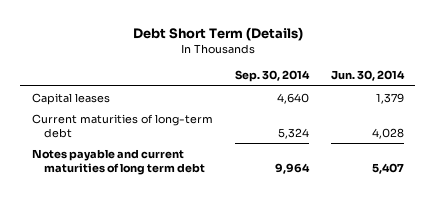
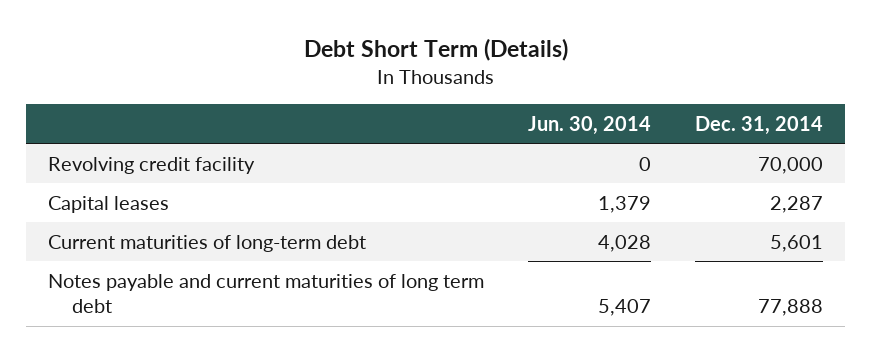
[234,70,310,83] Sep. 30, 2014 -> none
none -> [695,116,824,136] Dec. 31, 2014
none -> [48,156,256,174] Revolving credit facility

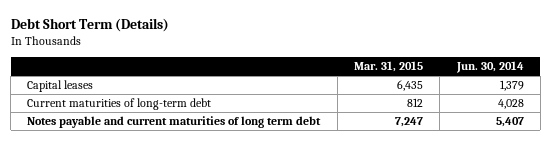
[695,116,824,136] Dec. 31, 2014 -> none
none -> [353,61,423,73] Mar. 31, 2015
[48,156,256,174] Revolving credit facility -> none

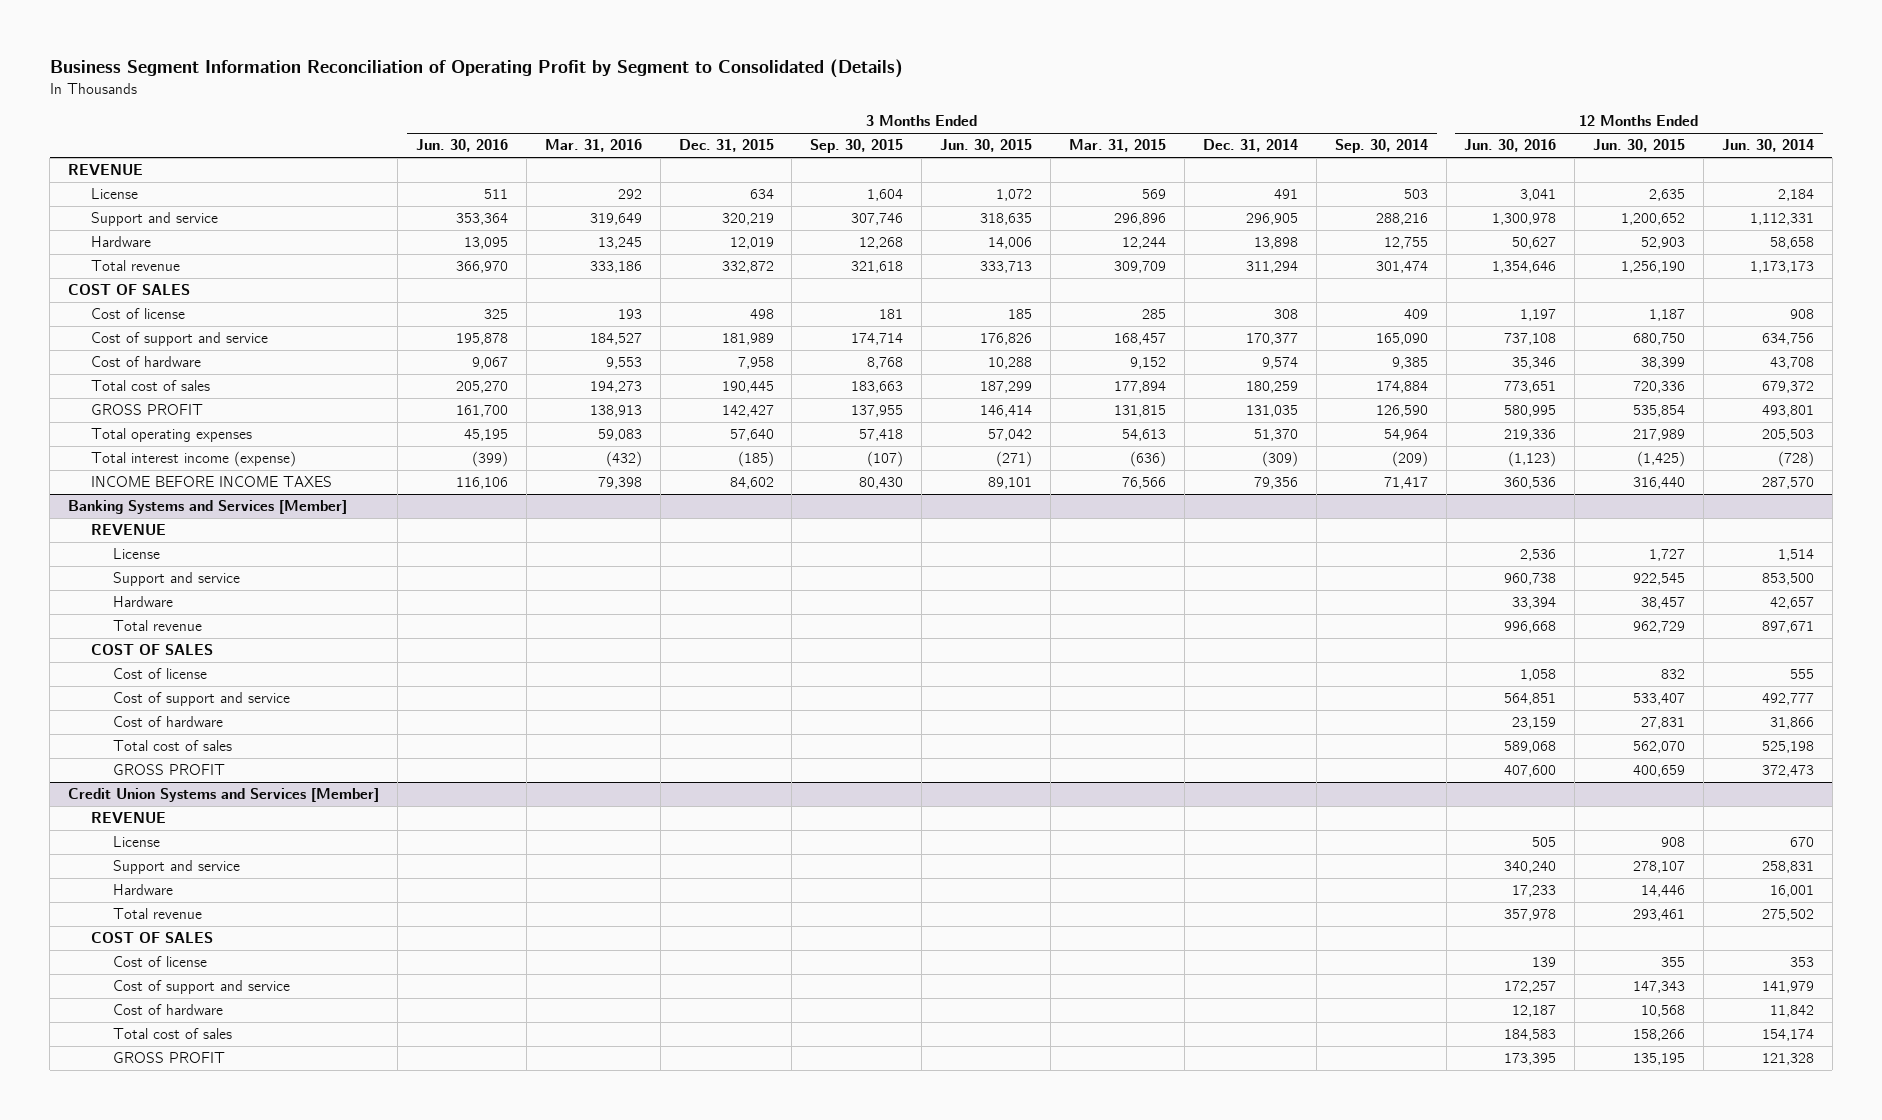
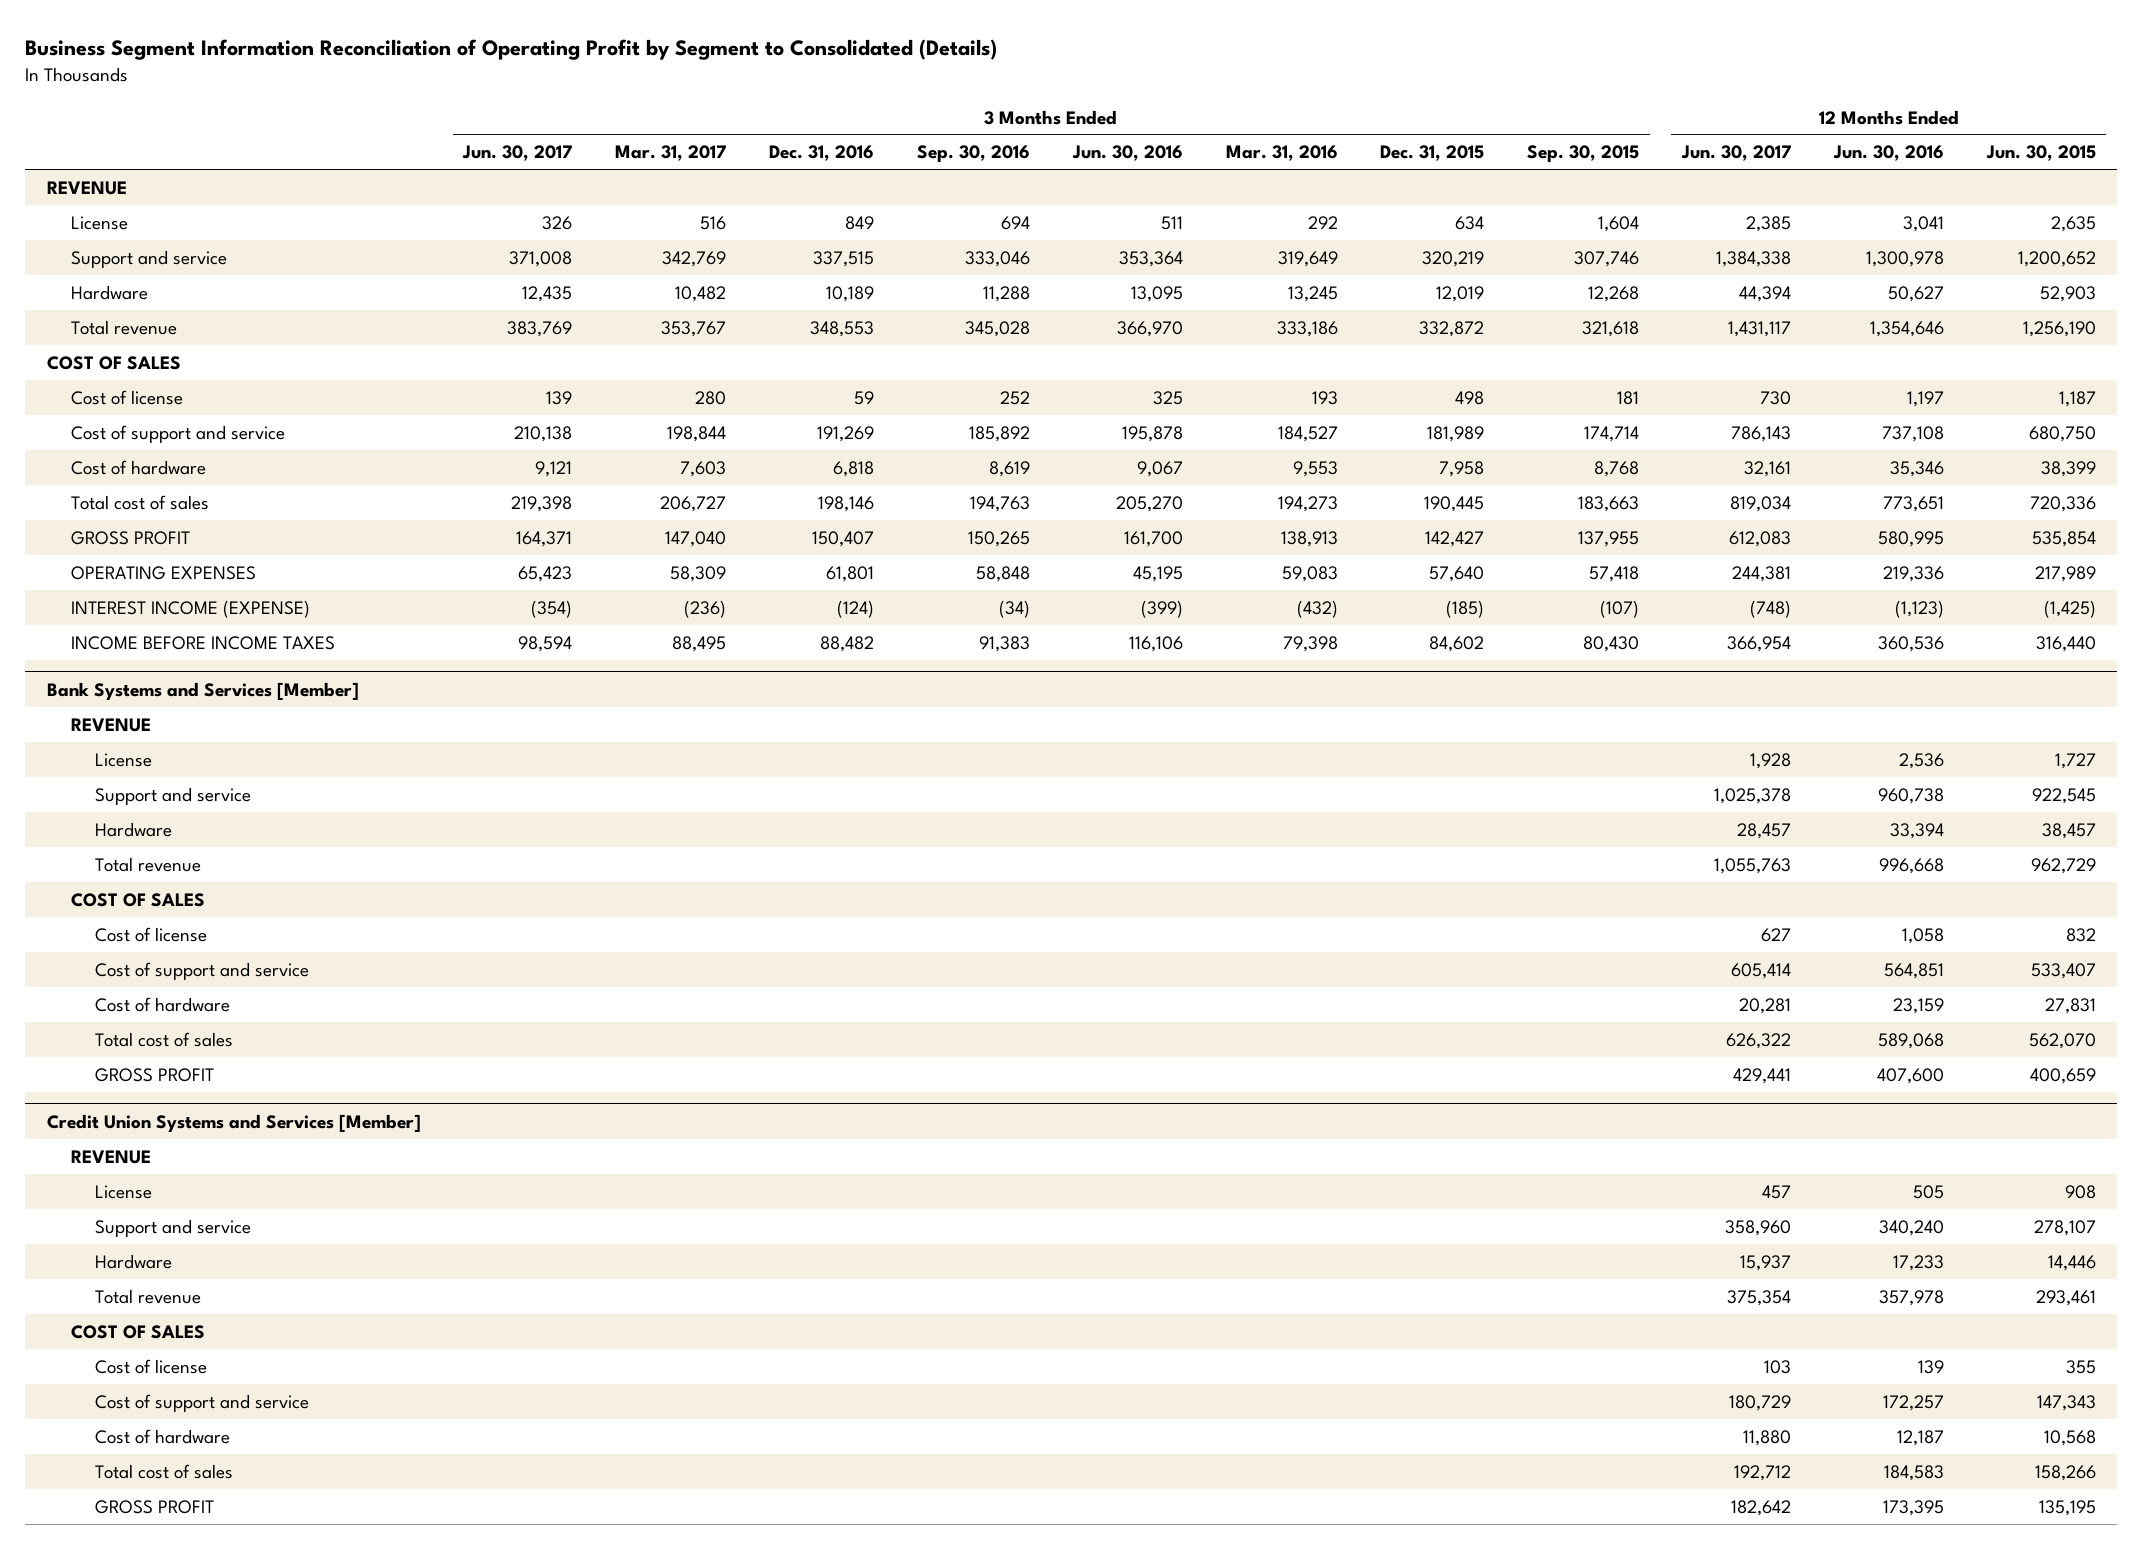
[940,139,1033,153] Jun. 30, 2015 -> none
[1068,139,1166,153] Mar. 31, 2015 -> none
[1202,139,1298,153] Dec. 31, 2014 -> none
[1334,139,1428,154] Sep. 30, 2014 -> none
[1722,139,1815,153] Jun. 30, 2014 -> none
none -> [462,145,573,162] Jun. 30, 2017
none -> [615,145,727,162] Mar. 31, 2017
none -> [769,145,875,162] Dec. 31, 2016
none -> [916,145,1030,163] Sep. 30, 2016
none -> [1680,145,1791,162] Jun. 30, 2017
[90,428,252,443] Total operating expenses -> [70,565,256,580] OPERATING EXPENSES
[90,451,296,468] Total interest income (expense) -> [70,599,310,618] INTEREST INCOME (EXPENSE)
[68,500,348,515] Banking Systems and Services [Member] -> [46,681,359,700] Bank Systems and Services [Member]

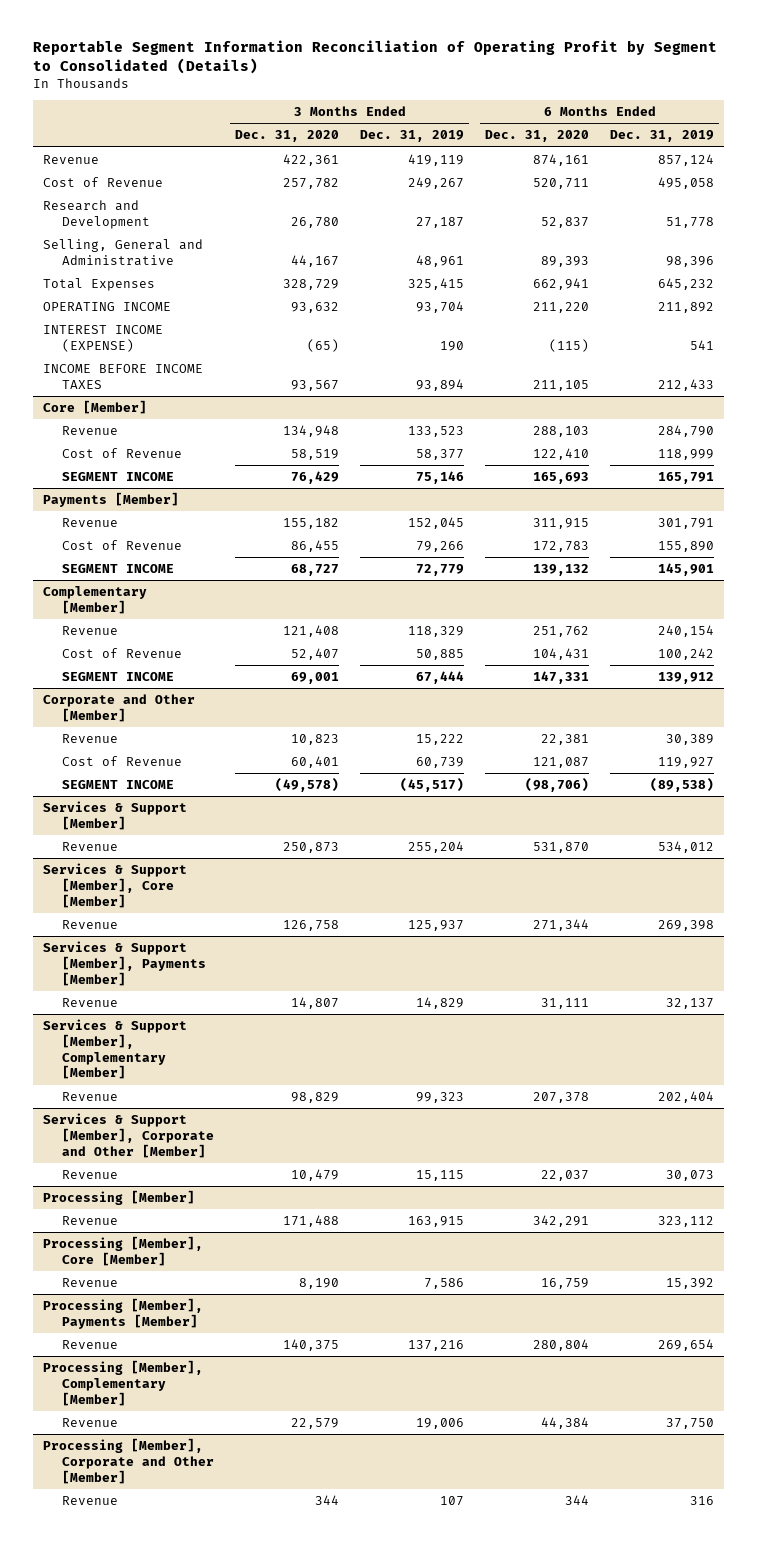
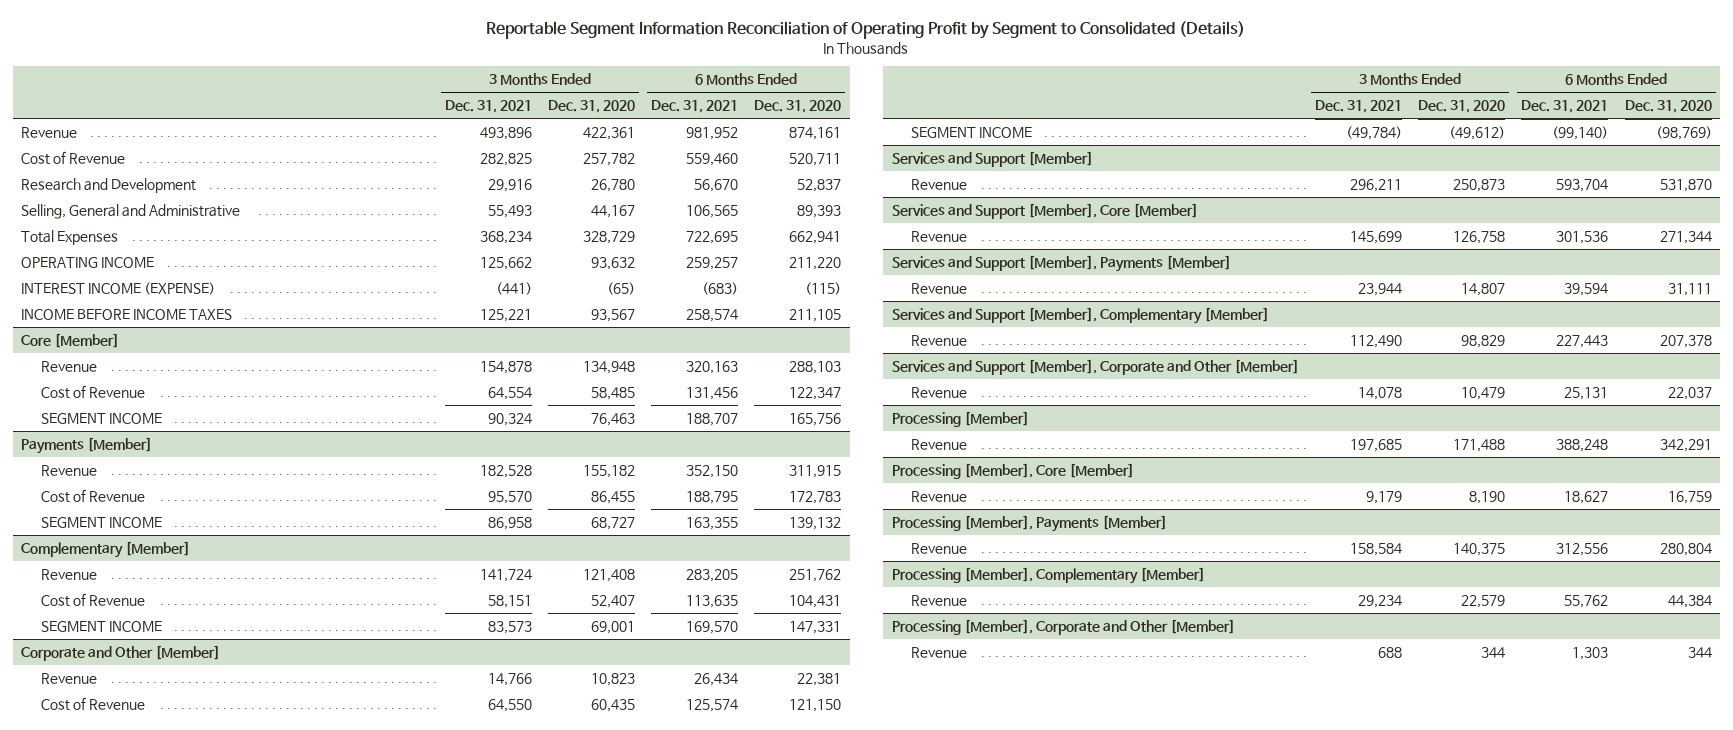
[360,130,465,143] Dec. 31, 2019 -> none
[610,130,715,143] Dec. 31, 2019 -> none
none -> [444,100,532,114] Dec. 31, 2021
none -> [651,100,739,114] Dec. 31, 2021
[291,449,340,461] 58,519 -> [590,386,635,400] 58,485
[533,448,590,461] 122,410 -> [789,386,842,400] 122,347
[291,471,340,485] 76,429 -> [590,412,635,426] 76,463
[533,472,590,485] 165,693 -> [789,412,842,426] 165,756
[291,756,340,769] 60,401 -> [590,698,635,712] 60,435
[533,757,590,769] 121,087 -> [789,698,842,712] 121,150
[275,778,340,793] (49,578) -> [1449,125,1506,140] (49,612)
[525,778,590,793] (98,706) -> [1655,125,1712,140] (98,769)
[42,801,187,830] Services & Support [Member] -> [891,150,1093,167] Services and Support [Member]
[42,863,187,908] Services & Support [Member], Core [Member] -> [891,202,1198,219] Services and Support [Member], Core [Member]
[42,941,207,986] Services & Support [Member], Payments [Member] -> [891,254,1231,272] Services and Support [Member], Payments [Member]
[42,1019,187,1080] Services & Support [Member], Complementary [Member] -> [891,306,1269,324] Services and Support [Member], Complementary [Member]
[42,1113,215,1158] Services & Support [Member], Corporate and Other [Member] -> [891,358,1299,375] Services and Support [Member], Corporate and Other [Member]

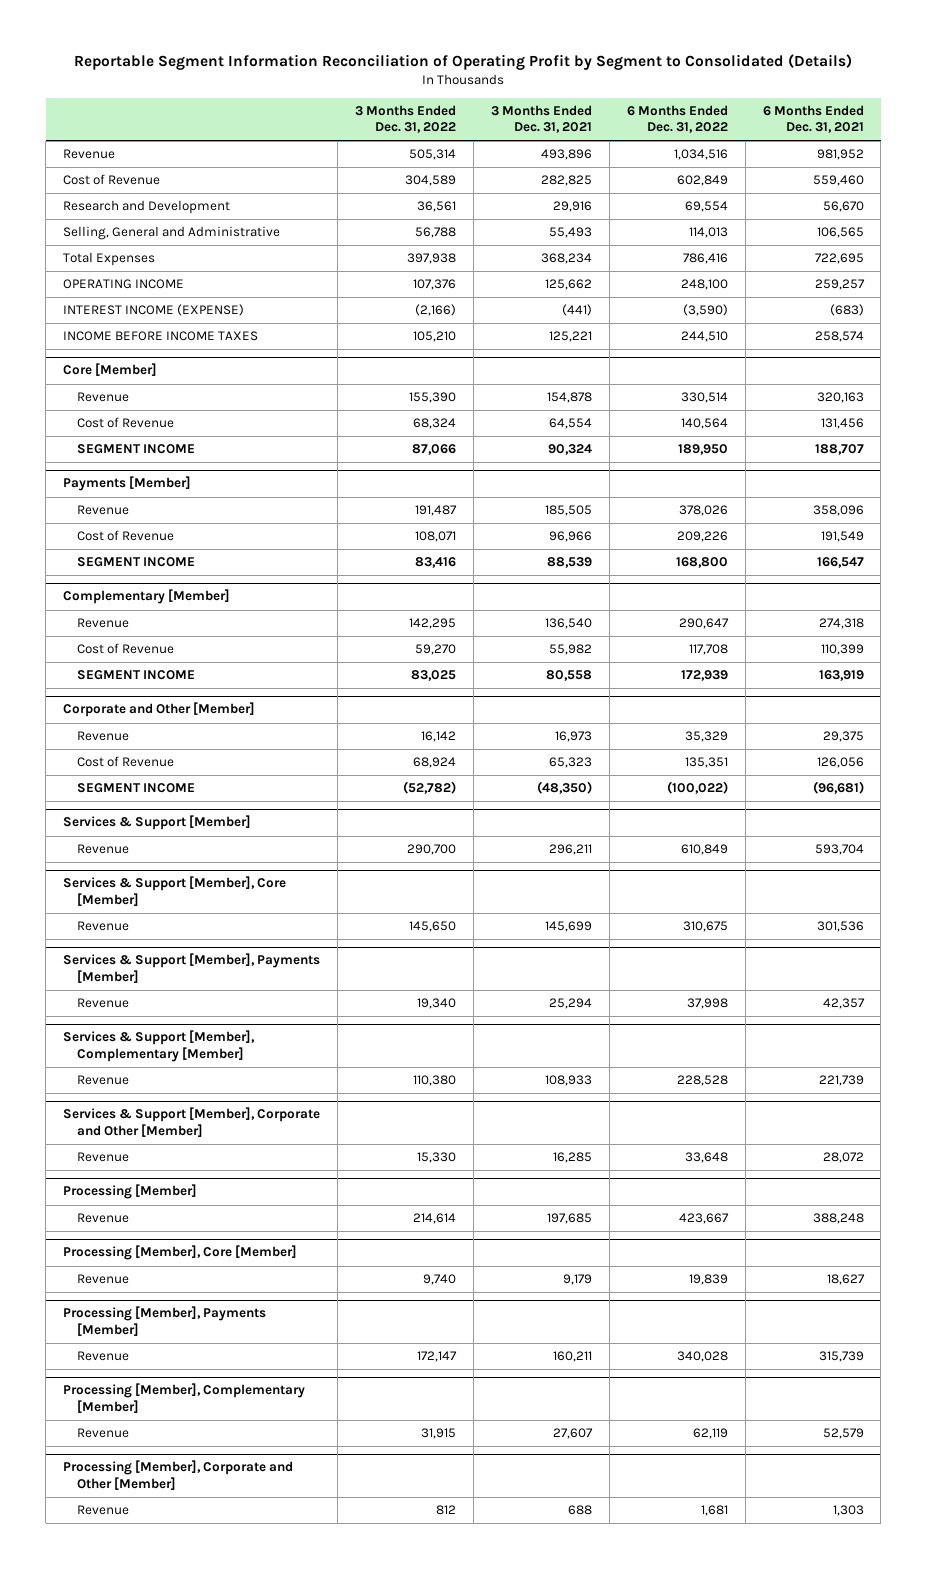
[547,100,635,114] Dec. 31, 2020 -> none
[754,100,842,114] Dec. 31, 2020 -> none
none -> [354,105,456,134] 3 Months Ended Dec. 31, 2022
none -> [626,105,728,134] 6 Months Ended Dec. 31, 2022
[479,464,532,478] 182,528 -> [544,505,592,517] 185,505
[686,464,739,478] 352,150 -> [812,505,864,517] 358,096
[487,490,532,504] 95,570 -> [548,531,592,543] 96,966
[686,490,739,504] 188,795 -> [820,531,864,543] 191,549
[487,516,532,530] 86,958 -> [546,557,592,569] 88,539
[686,516,739,530] 163,355 -> [816,557,864,569] 166,547
[479,568,532,582] 141,724 -> [544,618,592,630] 136,540
[686,568,739,582] 283,205 -> [818,618,864,630] 274,318
[487,594,532,608] 58,151 -> [548,644,592,656] 55,982
[686,594,739,608] 113,635 -> [820,644,864,656] 110,399
[487,620,532,634] 83,573 -> [545,670,592,682] 80,558
[686,620,739,634] 169,570 -> [818,670,864,682] 163,919
[487,672,532,686] 14,766 -> [554,731,592,743] 16,973
[694,672,739,686] 26,434 -> [822,731,864,743] 29,375
[487,698,532,712] 64,550 -> [548,757,592,769] 65,323
[686,698,739,712] 125,574 -> [816,757,864,769] 126,056
[1345,125,1402,140] (49,784) -> [536,781,592,795] (48,350)
[1552,125,1609,140] (99,140) -> [812,781,864,795] (96,681)
[891,150,1093,167] Services and Support [Member] -> [63,815,252,831] Services & Support [Member]
[891,202,1198,219] Services and Support [Member], Core [Member] -> [63,876,287,906] Services & Support [Member], Core [Member]
[891,254,1231,272] Services and Support [Member], Payments [Member] -> [63,953,321,983] Services & Support [Member], Payments [Member]
[1357,282,1402,296] 23,944 -> [548,998,592,1010] 25,294
[1564,282,1609,296] 39,594 -> [822,998,865,1010] 42,357
[891,306,1269,324] Services and Support [Member], Complementary [Member] -> [63,1030,256,1062] Services & Support [Member], Complementary [Member]
[1349,334,1402,348] 112,490 -> [544,1075,592,1087] 108,933
[1556,334,1609,348] 227,443 -> [818,1075,864,1087] 221,739
[891,358,1299,375] Services and Support [Member], Corporate and Other [Member] -> [63,1107,321,1137] Services & Support [Member], Corporate and Other [Member]
[1357,386,1402,400] 14,078 -> [552,1152,592,1164] 16,285
[1564,386,1609,400] 25,131 -> [822,1152,864,1164] 28,072
[1349,542,1402,556] 158,584 -> [552,1351,592,1363] 160,211
[1556,542,1609,556] 312,556 -> [818,1351,864,1363] 315,739
[1357,594,1402,608] 29,234 -> [552,1428,593,1440] 27,607
[1564,594,1609,608] 55,762 -> [822,1428,864,1440] 52,579

